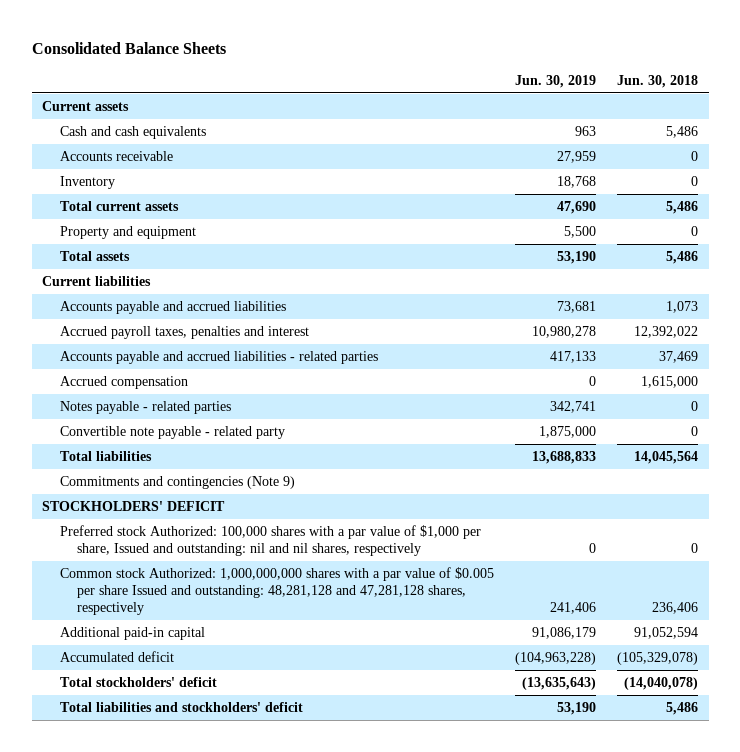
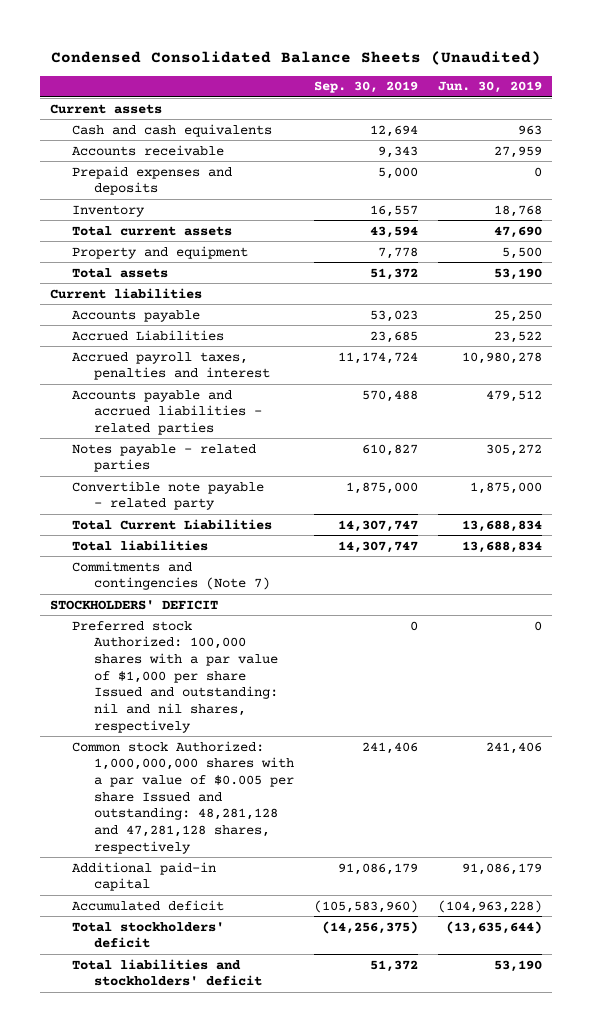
[31,41,226,54] Consolidated Balance Sheets -> [51,50,542,65] Condensed Consolidated Balance Sheets (Unaudited)
[616,74,698,88] Jun. 30, 2018 -> none
none -> [314,81,419,94] Sep. 30, 2019
none -> [72,165,233,196] Prepaid expenses and deposits
[59,301,286,315] Accounts payable and accrued liabilities -> none
none -> [72,309,201,322] Accounts payable
none -> [72,329,225,341] Accrued Liabilities
[59,376,188,390] Accrued compensation -> none
[549,351,596,364] 417,133 -> [486,389,543,402] 479,512
[549,401,596,414] 342,741 -> [486,443,543,456] 305,272
none -> [72,518,273,530] Total Current Liabilities
[531,451,596,465] 13,688,833 -> [462,540,543,553] 13,688,834
[59,476,295,490] Commitments and contingencies (Note 9) -> [72,560,271,591] Commitments and contingencies (Note 7)
[59,525,481,556] Preferred stock Authorized: 100,000 shares with a par value of $1,000 per share, Issued and outstanding: nil and nil shares, respectively -> [72,620,279,733] Preferred stock Authorized: 100,000 shares with a par value of $1,000 per share Issued and outstanding: nil and nil shares, respectively
[521,677,596,691] (13,635,643) -> [446,920,543,934] (13,635,644)

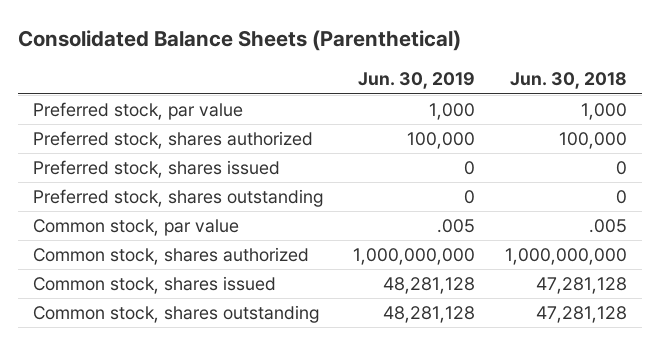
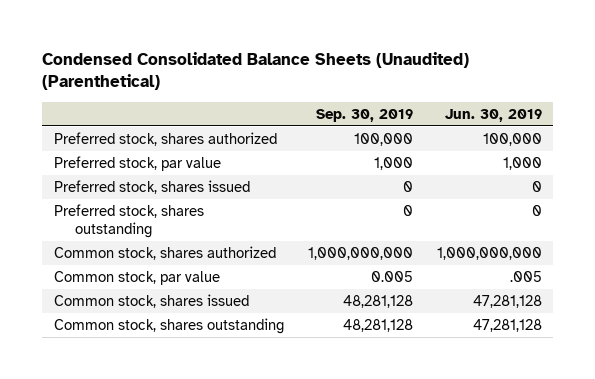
[17,29,461,51] Consolidated Balance Sheets (Parenthetical) -> [41,51,469,91] Condensed Consolidated Balance Sheets (Unaudited) (Parenthetical)
[509,72,627,90] Jun. 30, 2018 -> none
none -> [315,108,413,122] Sep. 30, 2019
[32,102,243,121] Preferred stock, par value -> [53,155,221,171] Preferred stock, par value
[32,219,239,237] Common stock, par value -> [53,270,220,285] Common stock, par value
[382,277,475,295] 48,281,128 -> [472,294,542,308] 47,281,128
[382,306,475,324] 48,281,128 -> [472,318,542,332] 47,281,128

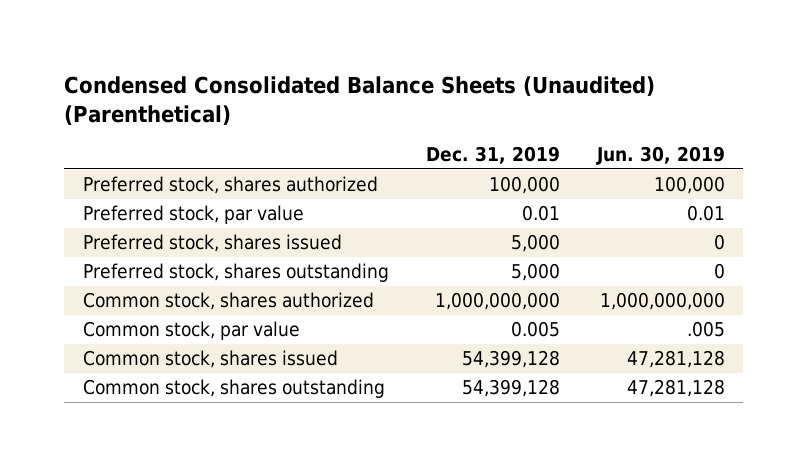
[315,108,413,122] Sep. 30, 2019 -> none
none -> [425,146,560,165] Dec. 31, 2019
[502,156,542,170] 1,000 -> [686,205,725,222] 0.01

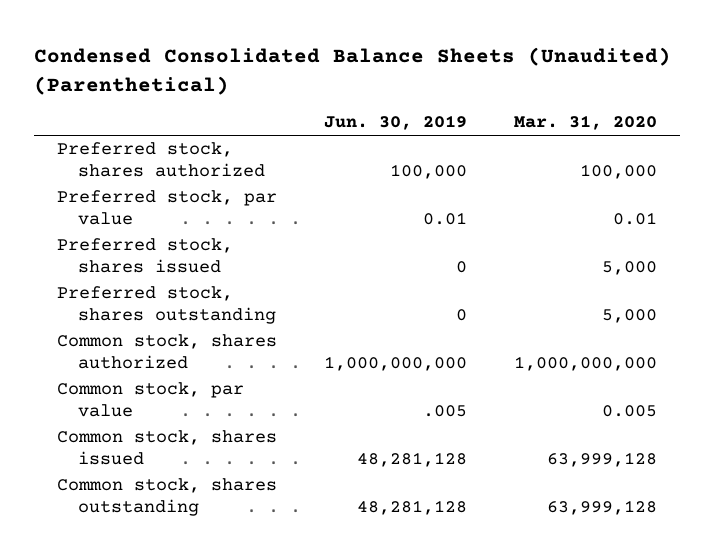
[425,146,560,165] Dec. 31, 2019 -> none
none -> [513,115,657,131] Mar. 31, 2020
[626,350,725,369] 47,281,128 -> [356,451,467,467] 48,281,128
[626,379,725,398] 47,281,128 -> [356,499,467,515] 48,281,128

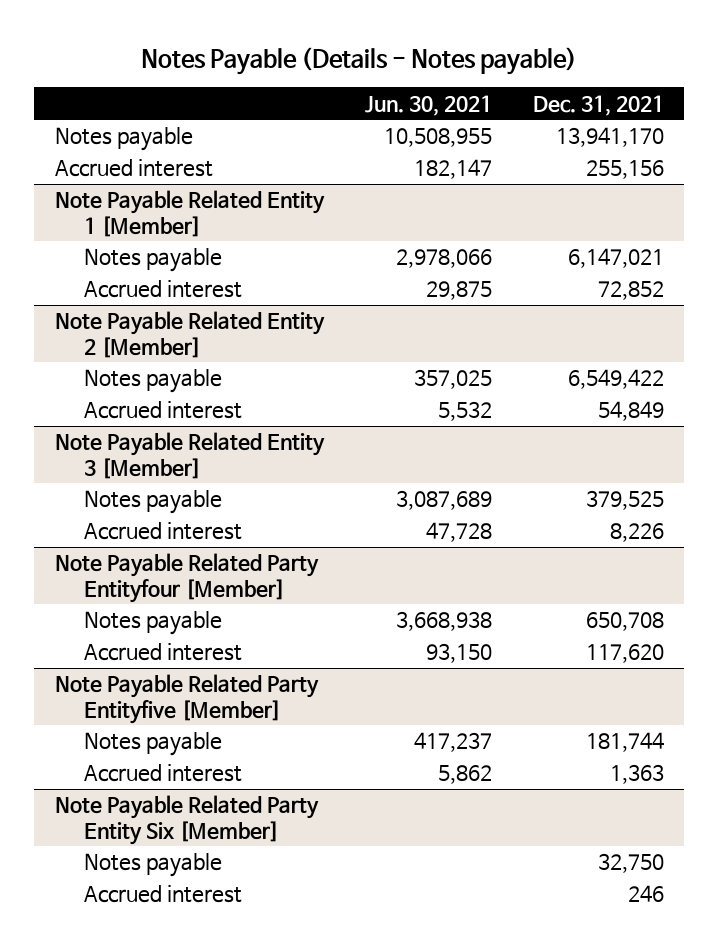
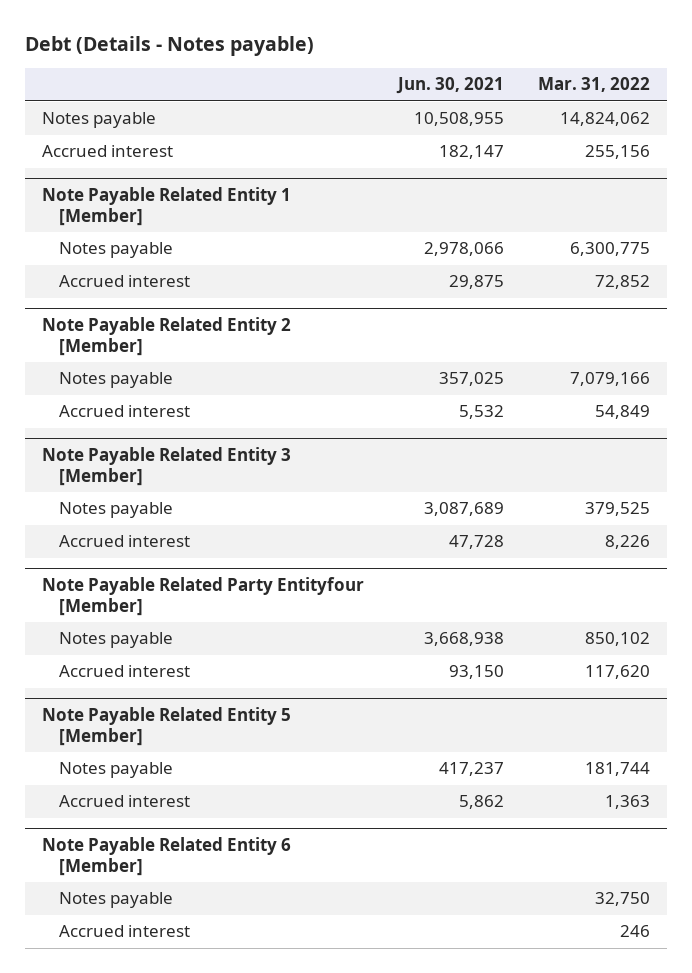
[141,46,578,75] Notes Payable (Details - Notes payable) -> [24,36,314,57] Debt (Details - Notes payable)
[532,94,664,116] Dec. 31, 2021 -> none
none -> [538,77,651,93] Mar. 31, 2022
[54,674,319,724] Note Payable Related Party Entityfive [Member] -> [41,706,291,747] Note Payable Related Entity 5 [Member]
[54,795,319,845] Note Payable Related Party Entity Six [Member] -> [41,836,291,877] Note Payable Related Entity 6 [Member]

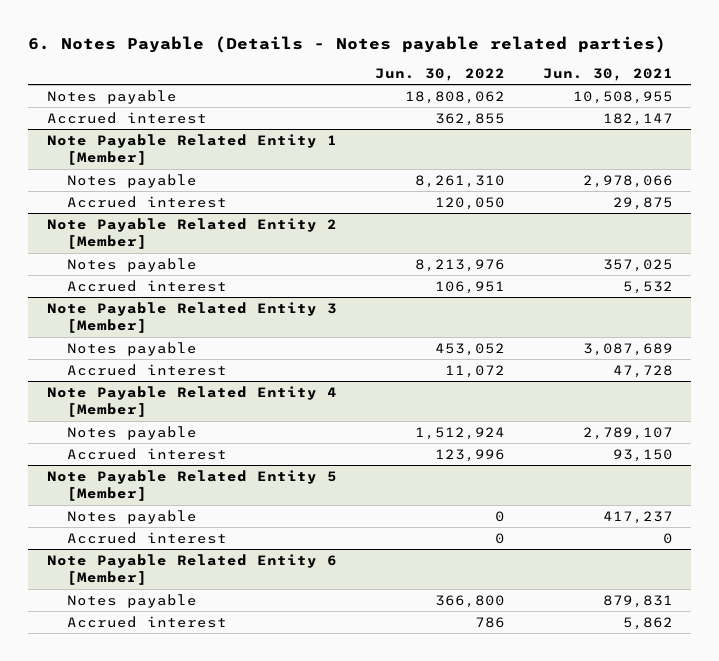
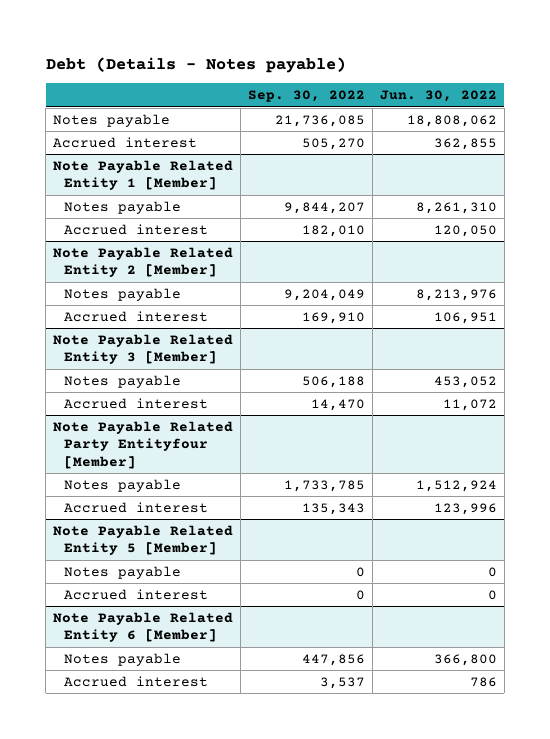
[28,35,667,53] 6. Notes Payable (Details - Notes payable related parties) -> [45,56,346,73] Debt (Details - Notes payable)
[542,67,673,81] Jun. 30, 2021 -> none
none -> [247,90,365,103] Sep. 30, 2022
[46,385,337,418] Note Payable Related Entity 4 [Member] -> [53,420,234,469] Note Payable Related Party Entityfour [Member]

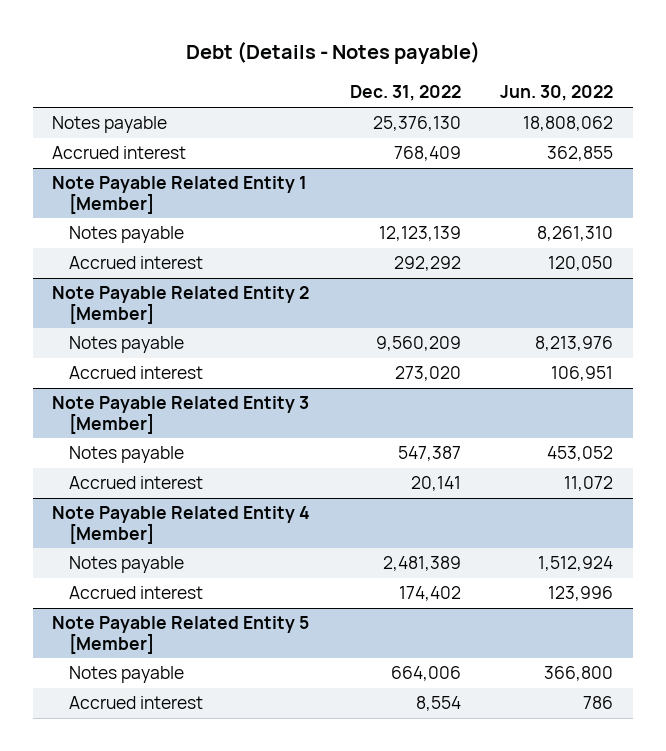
[247,90,365,103] Sep. 30, 2022 -> none
none -> [349,85,461,102] Dec. 31, 2022
[53,420,234,469] Note Payable Related Party Entityfour [Member] -> [52,506,311,544] Note Payable Related Entity 4 [Member]
[64,565,182,579] Notes payable -> none
[64,588,209,600] Accrued interest -> none
[53,611,234,643] Note Payable Related Entity 6 [Member] -> none

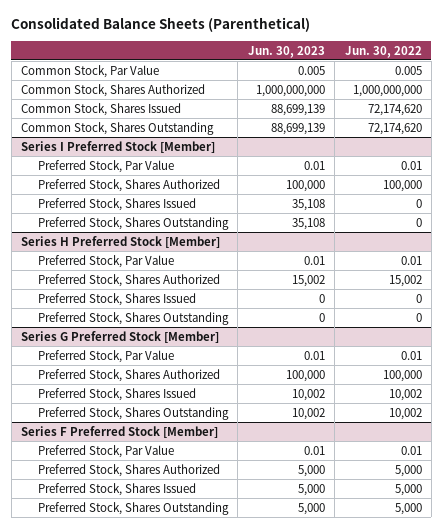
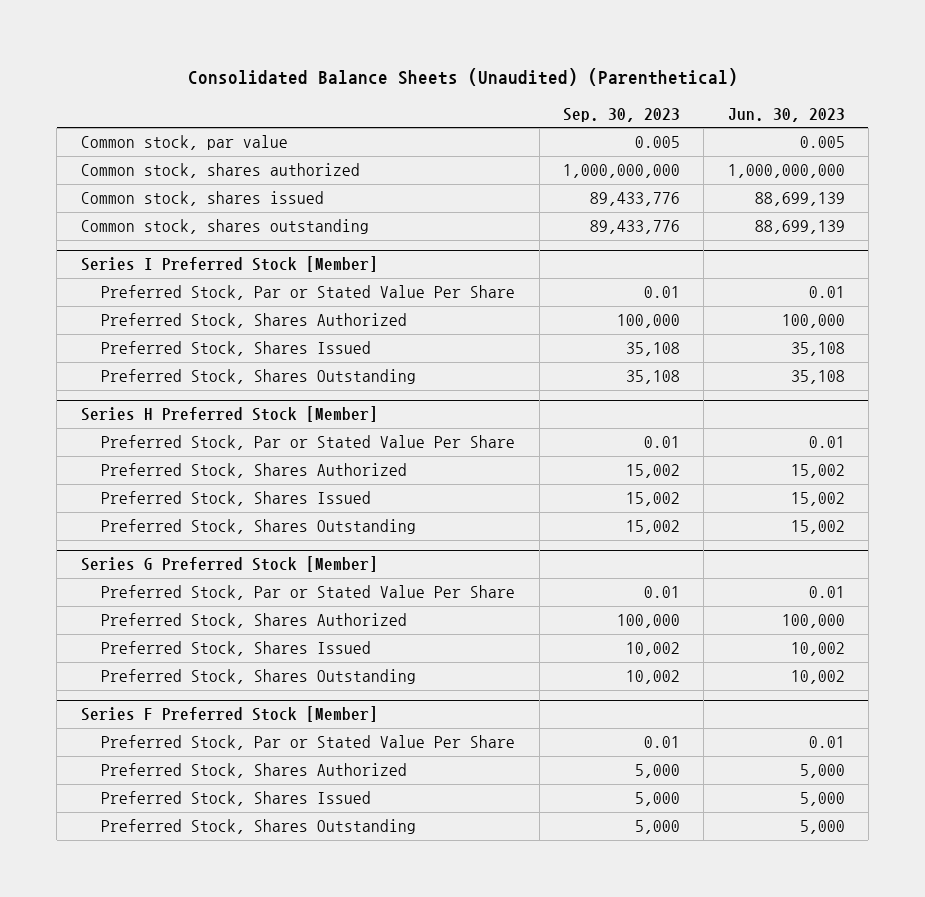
[11,17,311,33] Consolidated Balance Sheets (Parenthetical) -> [187,67,738,86] Consolidated Balance Sheets (Unaudited) (Parenthetical)
[344,45,422,58] Jun. 30, 2022 -> none
none -> [563,107,681,122] Sep. 30, 2023
[21,64,160,78] Common Stock, Par Value -> [80,135,288,151] Common stock, par value
[21,83,206,97] Common Stock, Shares Authorized -> [80,163,360,179] Common stock, shares authorized
[21,102,182,116] Common Stock, Shares Issued -> [80,191,324,207] Common stock, shares issued
[21,121,215,135] Common Stock, Shares Outstanding -> [80,219,369,235] Common stock, shares outstanding
[37,159,174,173] Preferred Stock, Par Value -> [101,285,516,301] Preferred Stock, Par or Stated Value Per Share
[37,254,174,268] Preferred Stock, Par Value -> [101,435,516,451] Preferred Stock, Par or Stated Value Per Share
[318,293,325,303] 0 -> [790,492,845,507] 15,002
[318,312,325,322] 0 -> [790,520,845,535] 15,002
[37,349,174,363] Preferred Stock, Par Value -> [101,585,516,601] Preferred Stock, Par or Stated Value Per Share
[37,444,174,458] Preferred Stock, Par Value -> [101,735,516,751] Preferred Stock, Par or Stated Value Per Share

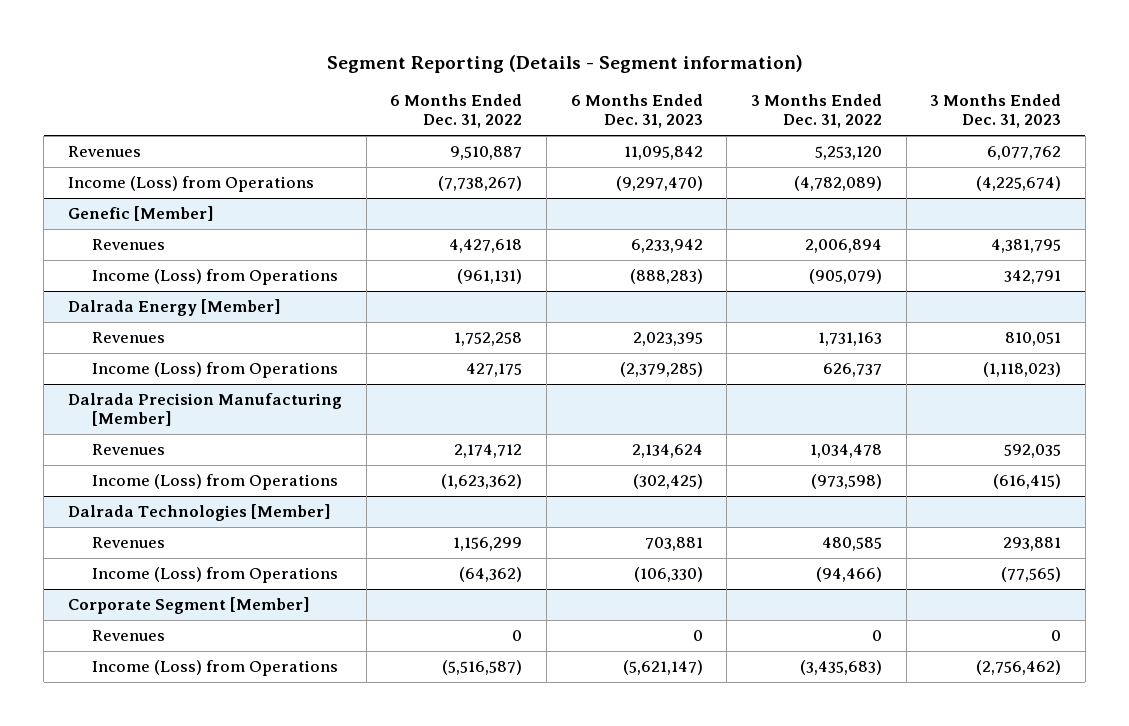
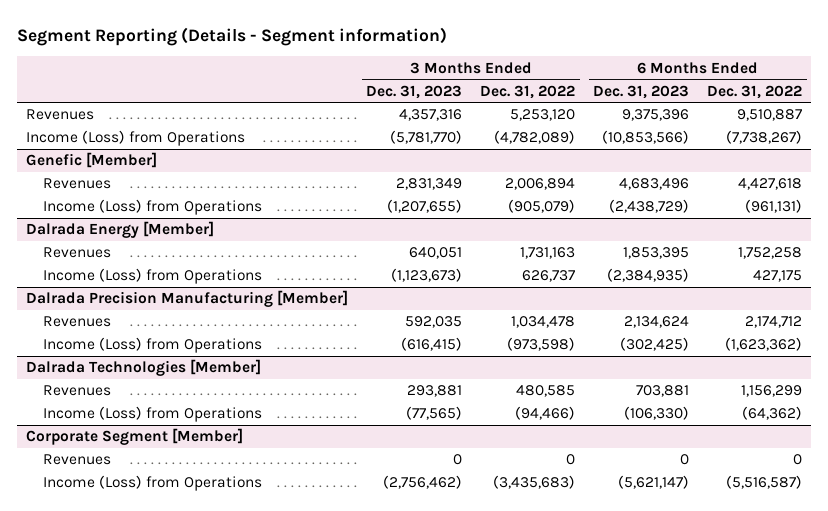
[623,145,703,160] 11,095,842 -> [622,109,690,122] 9,375,396
[987,145,1062,160] 6,077,762 -> [399,109,463,122] 4,357,316
[615,175,703,191] (9,297,470) -> [602,130,690,145] (10,853,566)
[976,175,1062,191] (4,225,674) -> [390,130,463,145] (5,781,770)
[630,238,703,253] 6,233,942 -> [619,178,690,191] 4,683,496
[991,238,1062,253] 4,381,795 -> [396,178,463,191] 2,831,349
[629,268,703,284] (888,283) -> [609,199,690,214] (2,438,729)
[1004,269,1062,284] 342,791 -> [387,199,463,214] (1,207,655)
[632,331,703,346] 2,023,395 -> [623,247,690,260] 1,853,395
[1005,331,1062,346] 810,051 -> [409,247,463,260] 640,051
[619,361,703,377] (2,379,285) -> [607,268,690,283] (2,384,935)
[983,361,1062,377] (1,118,023) -> [391,268,463,283] (1,123,673)

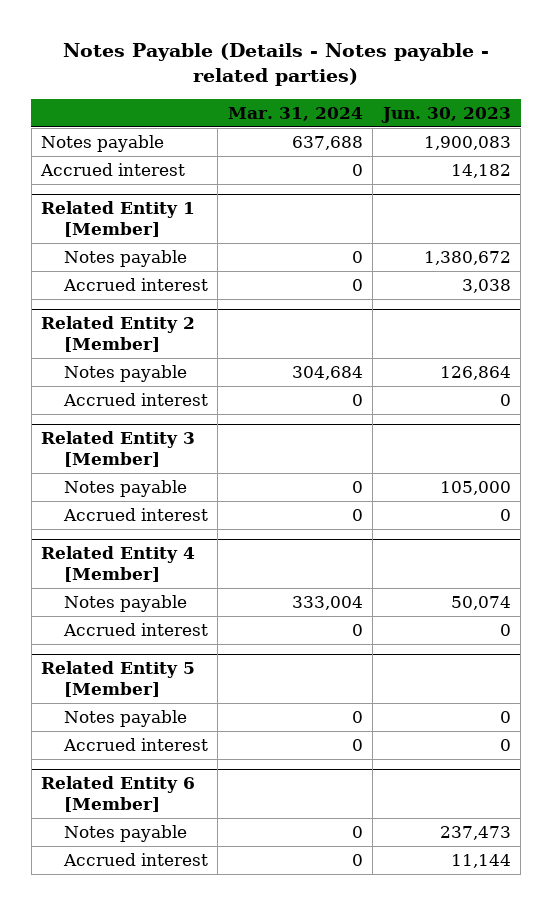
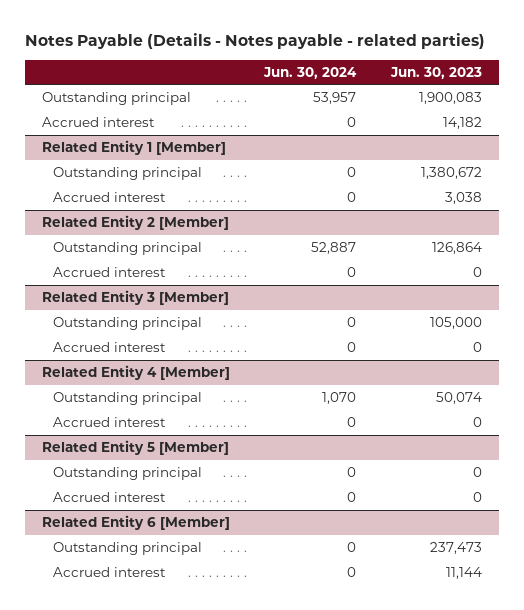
[227,106,363,121] Mar. 31, 2024 -> none
none -> [263,66,358,79] Jun. 30, 2024
[41,134,165,152] Notes payable -> [42,92,192,106] Outstanding principal
[63,249,187,267] Notes payable -> [52,167,202,181] Outstanding principal
[63,364,187,382] Notes payable -> [52,242,202,256] Outstanding principal
[63,479,187,497] Notes payable -> [52,317,202,331] Outstanding principal
[63,594,187,612] Notes payable -> [52,392,202,406] Outstanding principal
[63,709,187,727] Notes payable -> [52,467,202,481] Outstanding principal
[63,824,187,842] Notes payable -> [52,542,202,556] Outstanding principal

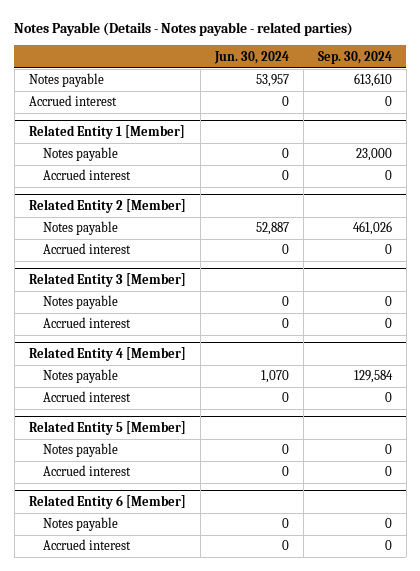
[389,66,482,79] Jun. 30, 2023 -> none
none -> [317,50,392,64] Sep. 30, 2024
[42,92,192,106] Outstanding principal -> [28,73,104,88] Notes payable
[52,167,202,181] Outstanding principal -> [43,147,119,162] Notes payable
[52,242,202,256] Outstanding principal -> [43,221,119,236] Notes payable
[52,317,202,331] Outstanding principal -> [43,295,119,310] Notes payable
[52,392,202,406] Outstanding principal -> [43,369,119,384] Notes payable
[52,467,202,481] Outstanding principal -> [43,443,119,458] Notes payable
[52,542,202,556] Outstanding principal -> [43,517,119,532] Notes payable

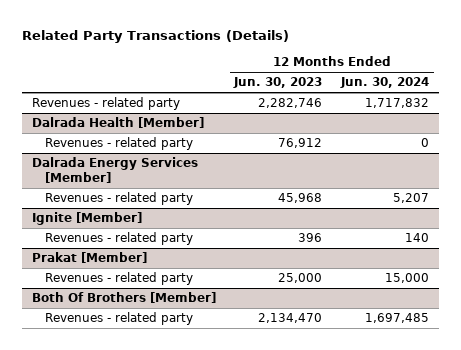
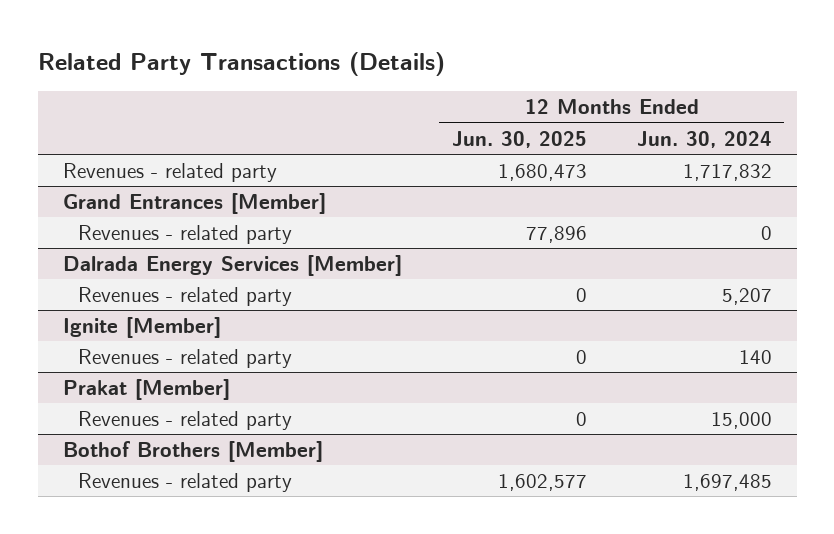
[233,77,323,89] Jun. 30, 2023 -> none
none -> [451,130,587,148] Jun. 30, 2025
[31,117,204,129] Dalrada Health [Member] -> none
none -> [62,193,326,215] Grand Entrances [Member]
[31,292,216,304] Both Of Brothers [Member] -> [62,441,323,463] Bothof Brothers [Member]

